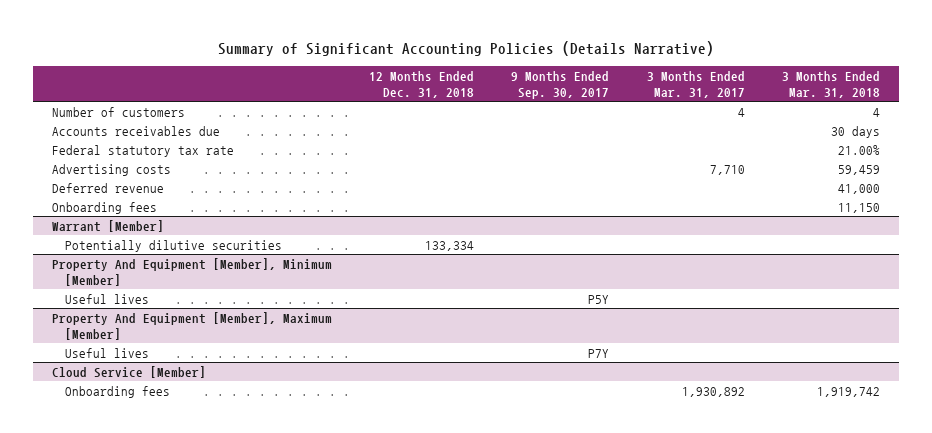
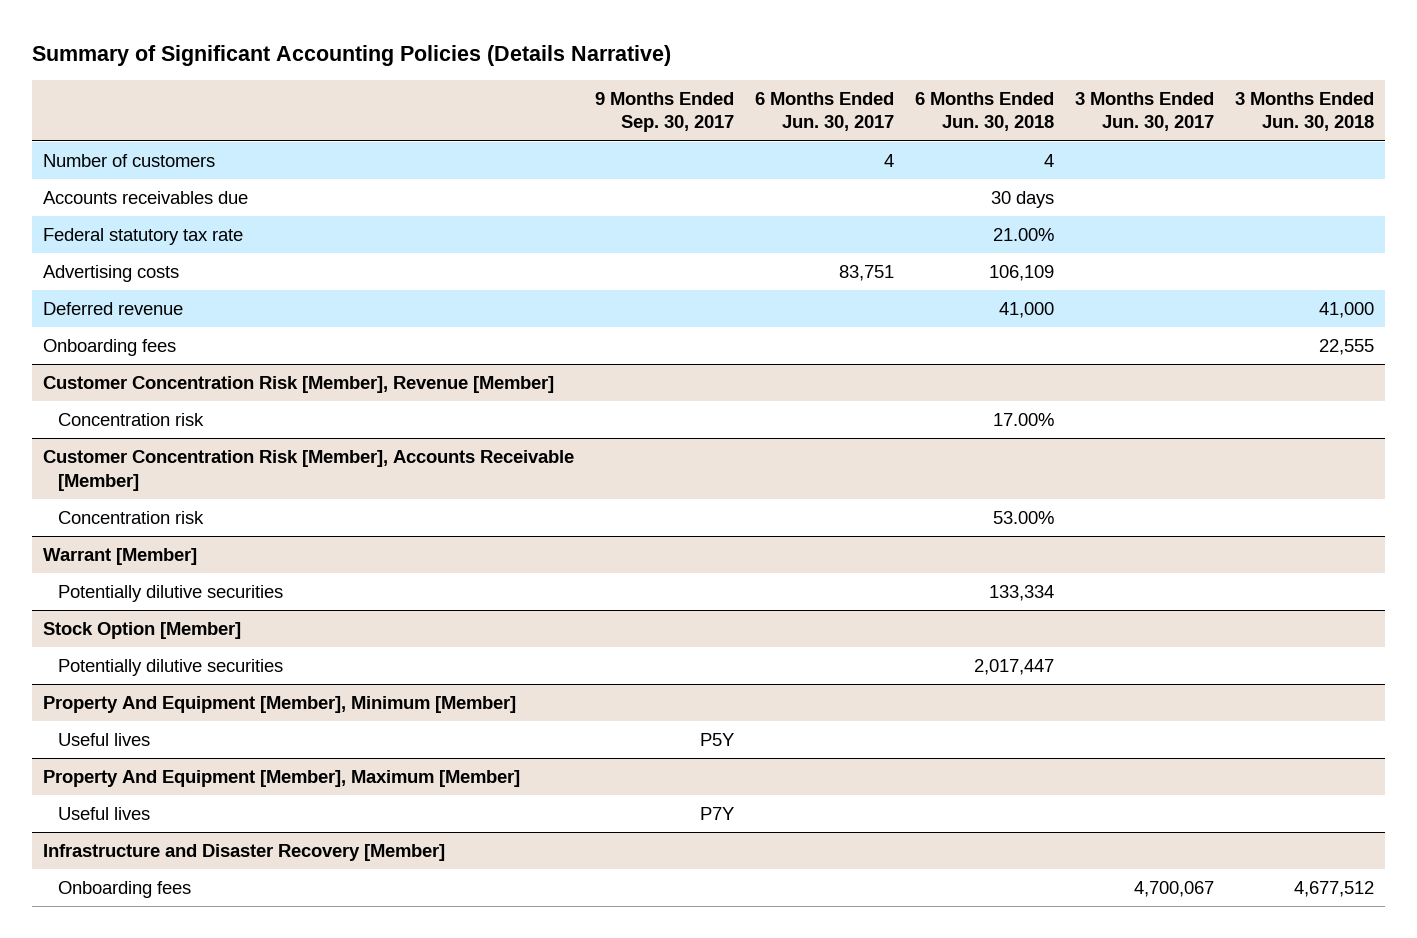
[369,70,475,98] 12 Months Ended Dec. 31, 2018 -> none
[646,70,745,98] 3 Months Ended Mar. 31, 2017 -> none
[782,70,881,98] 3 Months Ended Mar. 31, 2018 -> none
none -> [754,91,894,132] 6 Months Ended Jun. 30, 2017
none -> [915,91,1055,132] 6 Months Ended Jun. 30, 2018
none -> [1075,91,1215,132] 3 Months Ended Jun. 30, 2017
none -> [1235,91,1375,132] 3 Months Ended Jun. 30, 2018
none -> [42,376,554,394] Customer Concentration Risk [Member], Revenue [Member]
none -> [57,413,204,427] Concentration risk
none -> [42,450,574,491] Customer Concentration Risk [Member], Accounts Receivable [Member]
none -> [57,511,204,525] Concentration risk
none -> [42,622,241,640] Stock Option [Member]
none -> [57,659,283,677] Potentially dilutive securities
[51,365,206,378] Cloud Service [Member] -> [42,844,445,862] Infrastructure and Disaster Recovery [Member]

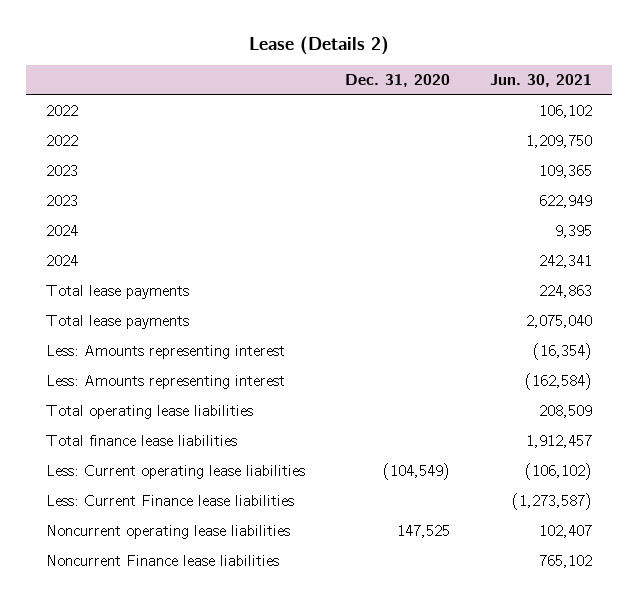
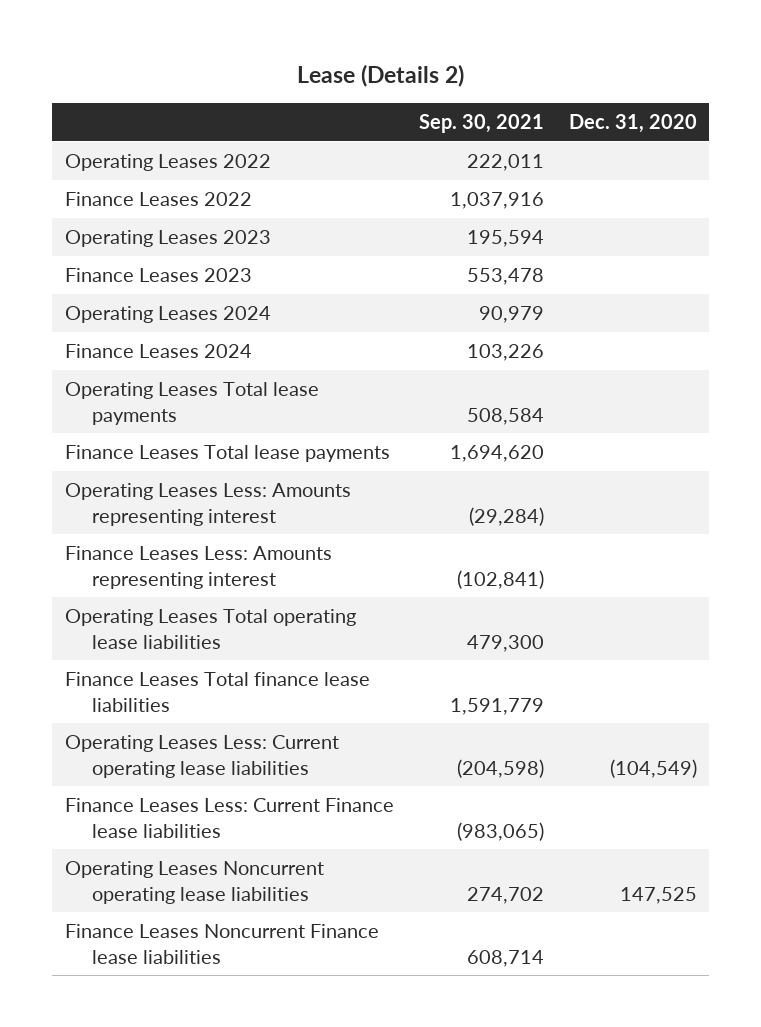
[490,74,593,88] Jun. 30, 2021 -> none
none -> [418,114,544,134] Sep. 30, 2021
[46,105,79,117] 2022 -> [64,154,271,172] Operating Leases 2022
[46,135,79,147] 2022 -> [64,192,252,207] Finance Leases 2022
[46,165,79,177] 2023 -> [64,230,271,248] Operating Leases 2023
[46,195,79,207] 2023 -> [64,268,252,283] Finance Leases 2023
[46,225,79,237] 2024 -> [64,306,271,324] Operating Leases 2024
[46,255,79,267] 2024 -> [64,344,252,359] Finance Leases 2024
[46,285,190,300] Total lease payments -> [64,382,319,425] Operating Leases Total lease payments
[46,315,190,330] Total lease payments -> [64,445,390,463] Finance Leases Total lease payments
[46,345,286,360] Less: Amounts representing interest -> [64,483,351,526] Operating Leases Less: Amounts representing interest
[46,375,286,390] Less: Amounts representing interest -> [64,546,332,589] Finance Leases Less: Amounts representing interest
[46,405,254,420] Total operating lease liabilities -> [64,609,356,649] Operating Leases Total operating lease liabilities
[46,435,238,447] Total finance lease liabilities -> [64,672,370,712] Finance Leases Total finance lease liabilities
[46,465,306,480] Less: Current operating lease liabilities -> [64,735,339,778] Operating Leases Less: Current operating lease liabilities
[46,495,295,507] Less: Current Finance lease liabilities -> [64,798,394,838] Finance Leases Less: Current Finance lease liabilities
[46,525,291,540] Noncurrent operating lease liabilities -> [64,861,324,904] Operating Leases Noncurrent operating lease liabilities
[46,555,280,567] Noncurrent Finance lease liabilities -> [64,924,379,964] Finance Leases Noncurrent Finance lease liabilities

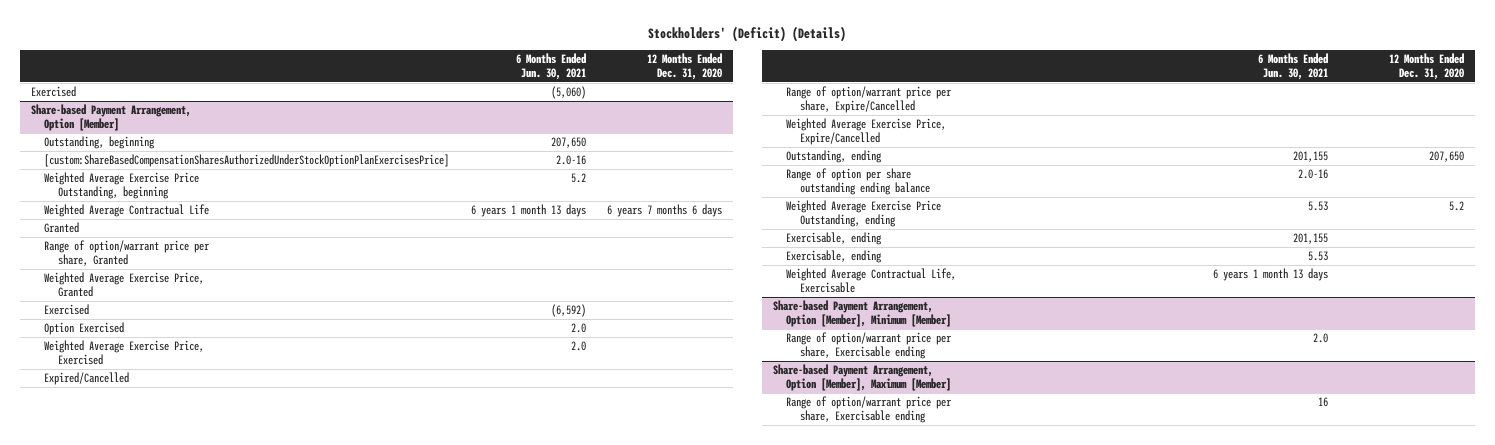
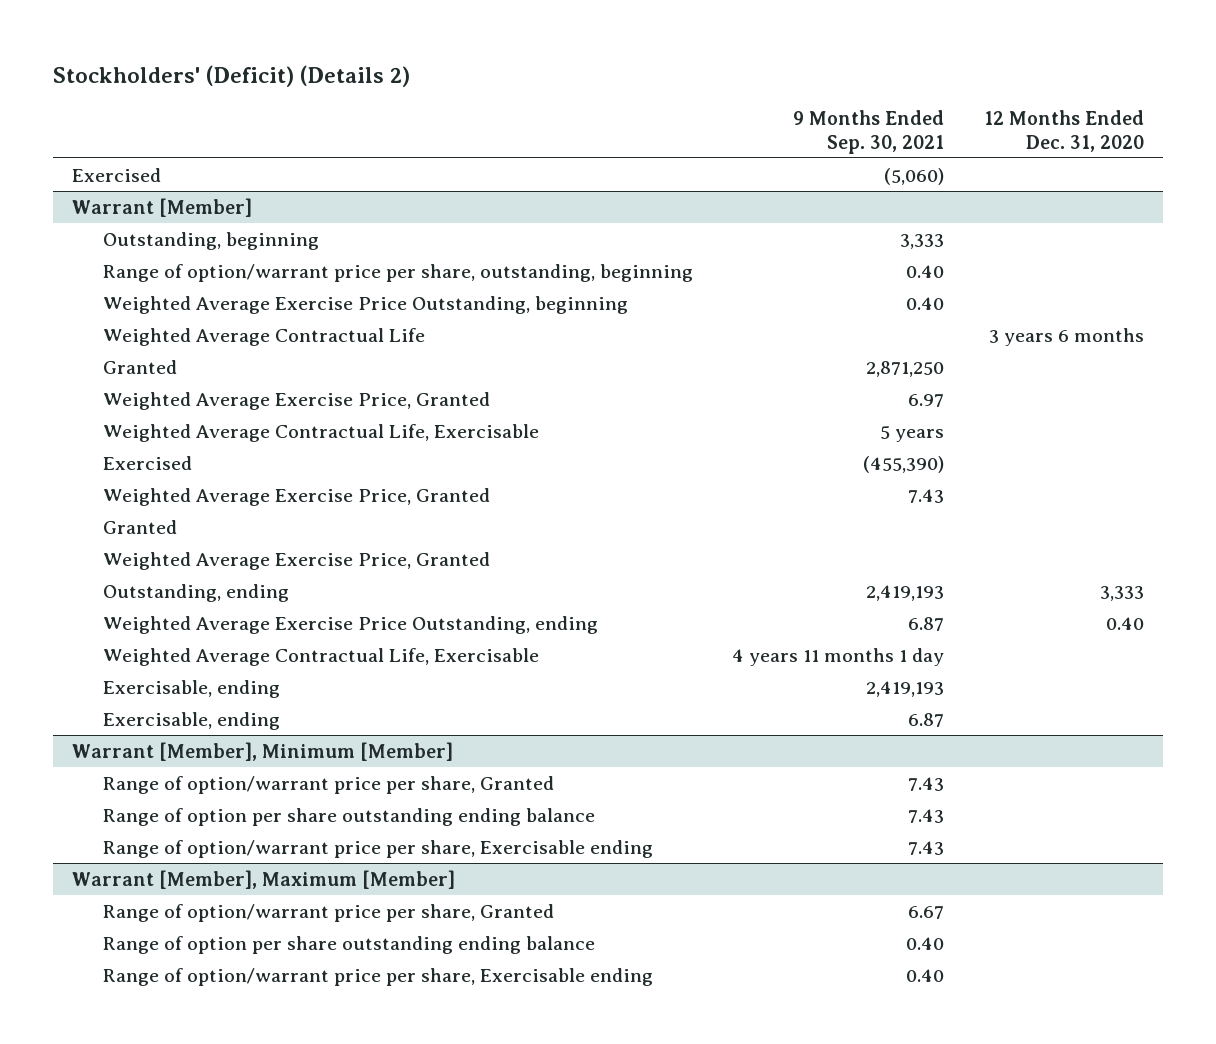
[648,26,847,43] Stockholders' (Deficit) (Details) -> [52,65,410,88] Stockholders' (Deficit) (Details 2)
[515,53,586,80] 6 Months Ended Jun. 30, 2021 -> none
none -> [793,110,945,154] 9 Months Ended Sep. 30, 2021
[30,104,191,131] Share-based Payment Arrangement, Option [Member] -> none
[44,136,156,150] Outstanding, beginning -> none
[44,154,450,168] [custom:ShareBasedCompensationSharesAuthorizedUnderStockOptionPlanExercisesPrice] -> none
[44,172,200,199] Weighted Average Exercise Price Outstanding, beginning -> none
[44,204,210,218] Weighted Average Contractual Life -> none
[44,222,80,234] Granted -> none
[44,240,211,266] Range of option/warrant price per share, Granted -> none
[44,272,205,297] Weighted Average Exercise Price, Granted -> none
[44,304,90,316] Exercised -> none
[44,322,125,336] Option Exercised -> none
[44,340,205,365] Weighted Average Exercise Price, Exercised -> none
[44,372,130,386] Expired/Cancelled -> none
[786,86,953,113] Range of option/warrant price per share, Expire/Cancelled -> none
[786,118,947,145] Weighted Average Exercise Price, Expire/Cancelled -> none
[786,150,883,164] Outstanding, ending -> none
[786,168,930,195] Range of option per share outstanding ending balance -> none
[786,200,942,227] Weighted Average Exercise Price Outstanding, ending -> none
[786,232,883,246] Exercisable, ending -> none
[786,250,883,264] Exercisable, ending -> none
[786,268,957,293] Weighted Average Contractual Life, Exercisable -> none
[772,300,952,327] Share-based Payment Arrangement, Option [Member], Minimum [Member] -> none
[786,332,953,359] Range of option/warrant price per share, Exercisable ending -> none
[772,364,952,391] Share-based Payment Arrangement, Option [Member], Maximum [Member] -> none
[786,396,953,423] Range of option/warrant price per share, Exercisable ending -> none
none -> [72,197,253,217] Warrant [Member]
none -> [102,231,319,250] Outstanding, beginning
none -> [102,263,693,282] Range of option/warrant price per share, outstanding, beginning
none -> [102,295,628,314] Weighted Average Exercise Price Outstanding, beginning
none -> [102,327,425,346] Weighted Average Contractual Life
none -> [102,359,177,374] Granted
none -> [102,391,490,410] Weighted Average Exercise Price, Granted
none -> [102,423,539,442] Weighted Average Contractual Life, Exercisable
none -> [102,455,192,470] Exercised
none -> [102,487,490,506] Weighted Average Exercise Price, Granted
none -> [102,519,177,534] Granted
none -> [102,551,490,570] Weighted Average Exercise Price, Granted
none -> [102,583,289,602] Outstanding, ending
none -> [102,615,598,634] Weighted Average Exercise Price Outstanding, ending
none -> [102,647,539,666] Weighted Average Contractual Life, Exercisable
none -> [102,679,280,698] Exercisable, ending
none -> [102,711,280,730] Exercisable, ending
none -> [72,741,454,761] Warrant [Member], Minimum [Member]
none -> [102,775,554,794] Range of option/warrant price per share, Granted
none -> [102,807,595,826] Range of option per share outstanding ending balance
none -> [102,839,653,858] Range of option/warrant price per share, Exercisable ending
none -> [72,869,456,889] Warrant [Member], Maximum [Member]
none -> [102,903,554,922] Range of option/warrant price per share, Granted
none -> [102,935,595,954] Range of option per share outstanding ending balance
none -> [102,967,653,986] Range of option/warrant price per share, Exercisable ending

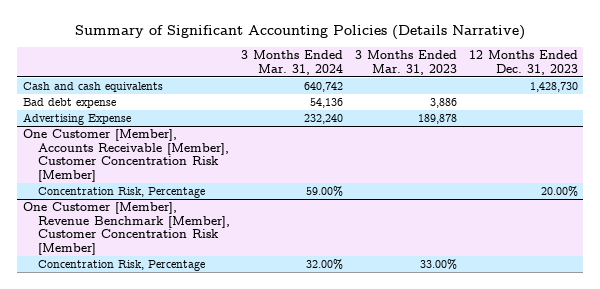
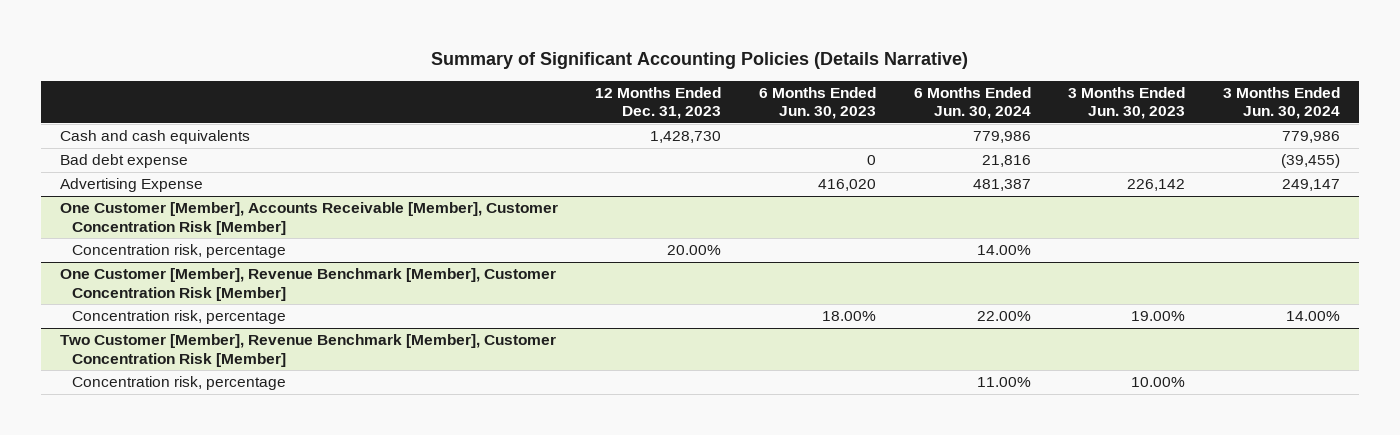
[241,50,344,75] 3 Months Ended Mar. 31, 2024 -> none
[354,50,457,75] 3 Months Ended Mar. 31, 2023 -> none
none -> [758,87,876,120] 6 Months Ended Jun. 30, 2023
none -> [913,87,1031,120] 6 Months Ended Jun. 30, 2024
none -> [1068,87,1186,120] 3 Months Ended Jun. 30, 2023
none -> [1223,87,1341,120] 3 Months Ended Jun. 30, 2024
[37,187,205,199] Concentration Risk, Percentage -> [72,244,287,259] Concentration risk, percentage
[37,260,205,272] Concentration Risk, Percentage -> [72,310,287,325] Concentration risk, percentage
none -> [59,334,556,367] Two Customer [Member], Revenue Benchmark [Member], Customer Concentration Risk [Member]
none -> [72,376,287,391] Concentration risk, percentage

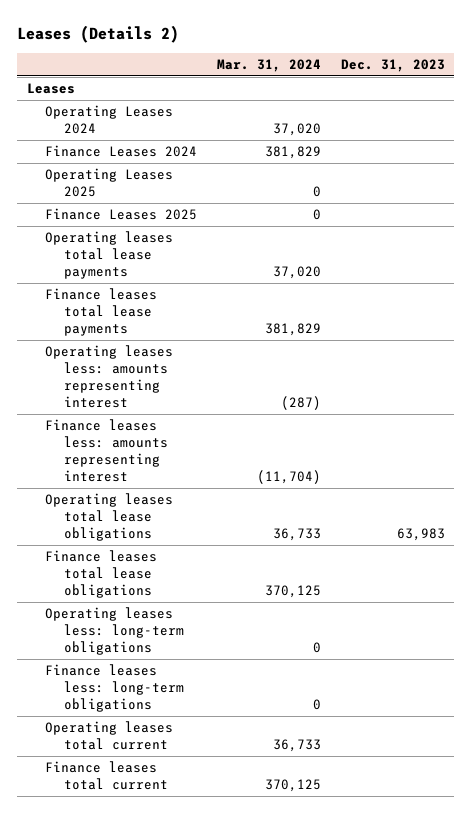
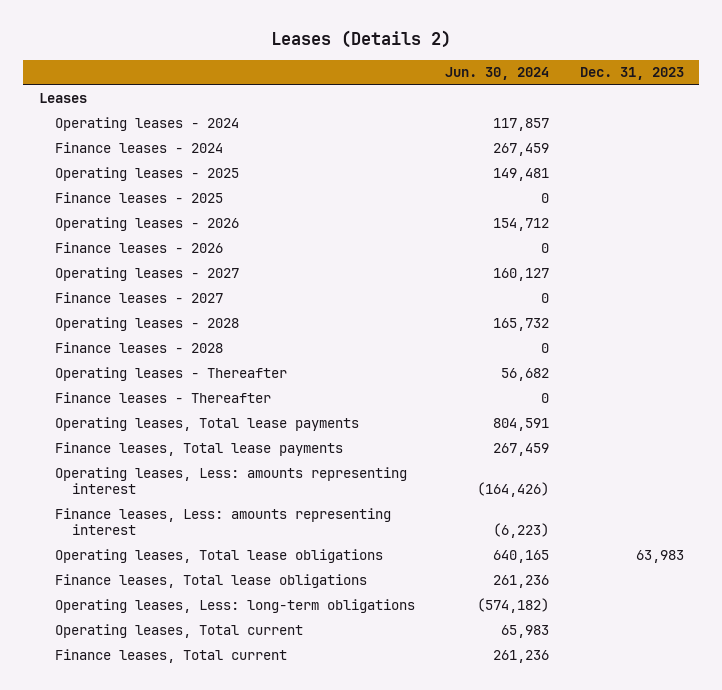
[216,59,321,73] Mar. 31, 2024 -> none
none -> [445,67,550,81] Jun. 30, 2024
[45,664,184,713] Finance leases less: long-term obligations -> none
[45,105,174,135] Operating Leases 2024 -> [55,116,240,131] Operating leases - 2024
[45,145,198,158] Finance Leases 2024 -> [55,141,224,153] Finance leases - 2024
[45,168,174,198] Operating Leases 2025 -> [55,166,240,181] Operating leases - 2025
[45,208,198,221] Finance Leases 2025 -> [55,191,224,203] Finance leases - 2025
none -> [55,216,240,231] Operating leases - 2026
none -> [55,241,224,253] Finance leases - 2026
none -> [55,266,240,281] Operating leases - 2027
none -> [55,291,224,303] Finance leases - 2027
none -> [55,316,240,331] Operating leases - 2028
none -> [55,341,224,353] Finance leases - 2028
none -> [55,366,288,381] Operating leases - Thereafter
none -> [55,391,272,403] Finance leases - Thereafter
[45,231,174,280] Operating leases total lease payments -> [55,416,360,431] Operating leases, Total lease payments
[45,288,158,337] Finance leases total lease payments -> [55,441,344,456] Finance leases, Total lease payments
[45,345,174,409] Operating leases less: amounts representing interest -> [55,466,408,495] Operating leases, Less: amounts representing interest
[45,419,168,483] Finance leases less: amounts representing interest -> [55,507,392,536] Finance leases, Less: amounts representing interest
[45,493,174,542] Operating leases total lease obligations -> [55,548,384,563] Operating leases, Total lease obligations
[45,550,158,599] Finance leases total lease obligations -> [55,573,368,588] Finance leases, Total lease obligations
[45,607,184,656] Operating leases less: long-term obligations -> [55,598,416,613] Operating leases, Less: long-term obligations
[45,721,174,751] Operating leases total current -> [55,623,304,638] Operating leases, Total current
[45,761,168,791] Finance leases total current -> [55,648,288,663] Finance leases, Total current

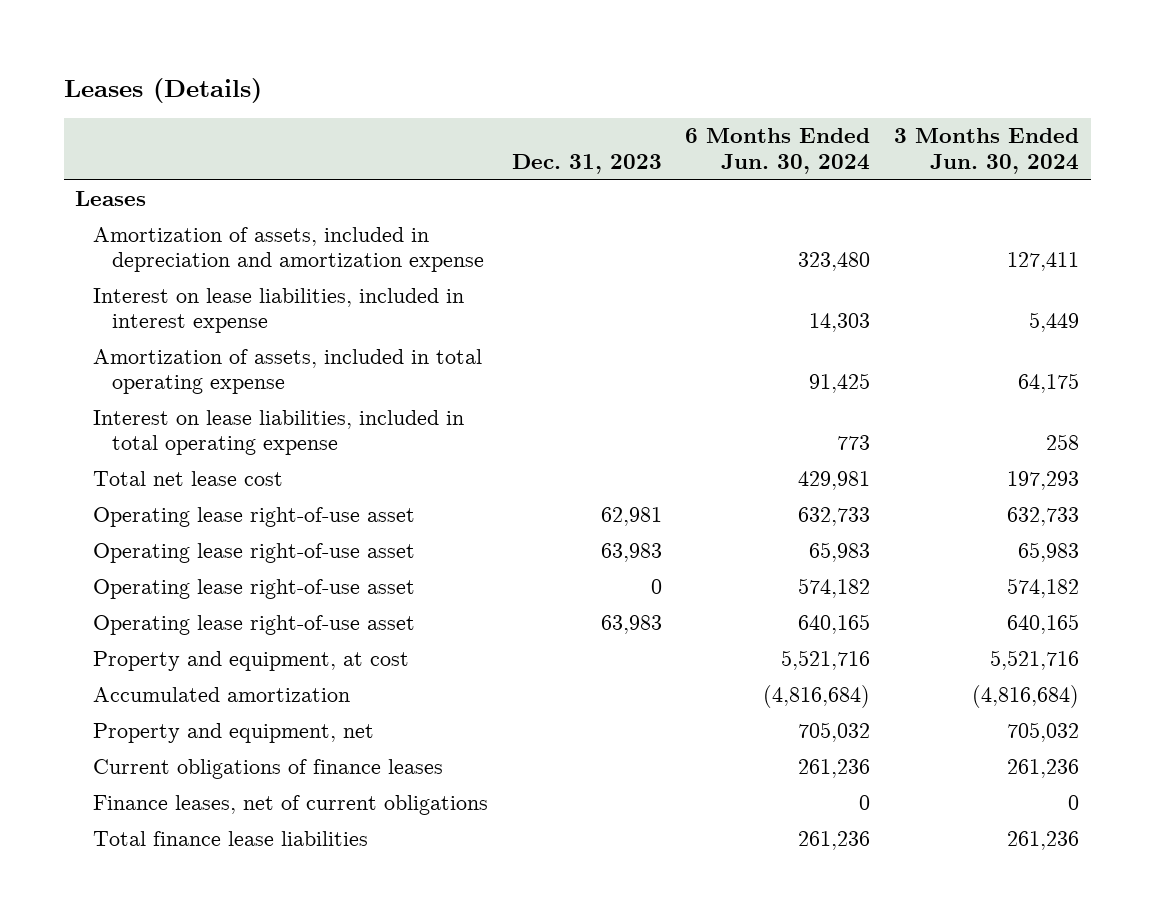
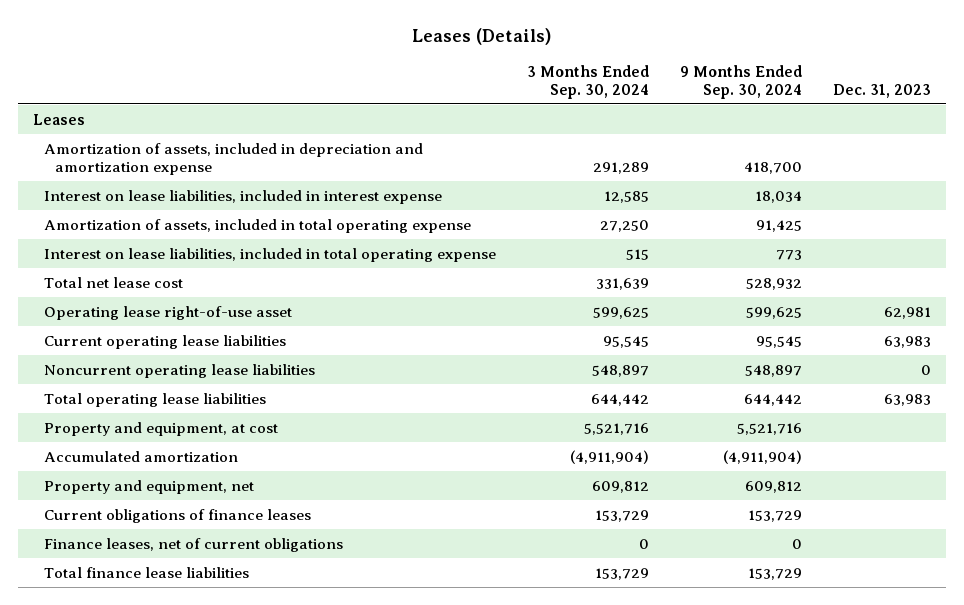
[685,128,871,174] 6 Months Ended Jun. 30, 2024 -> none
[893,128,1079,174] 3 Months Ended Jun. 30, 2024 -> none
none -> [527,64,650,99] 3 Months Ended Sep. 30, 2024
none -> [679,64,802,99] 9 Months Ended Sep. 30, 2024
[93,542,416,563] Operating lease right-of-use asset -> [44,334,287,349] Current operating lease liabilities
[93,578,416,599] Operating lease right-of-use asset -> [44,363,316,378] Noncurrent operating lease liabilities
[93,614,416,635] Operating lease right-of-use asset -> [44,392,267,407] Total operating lease liabilities

